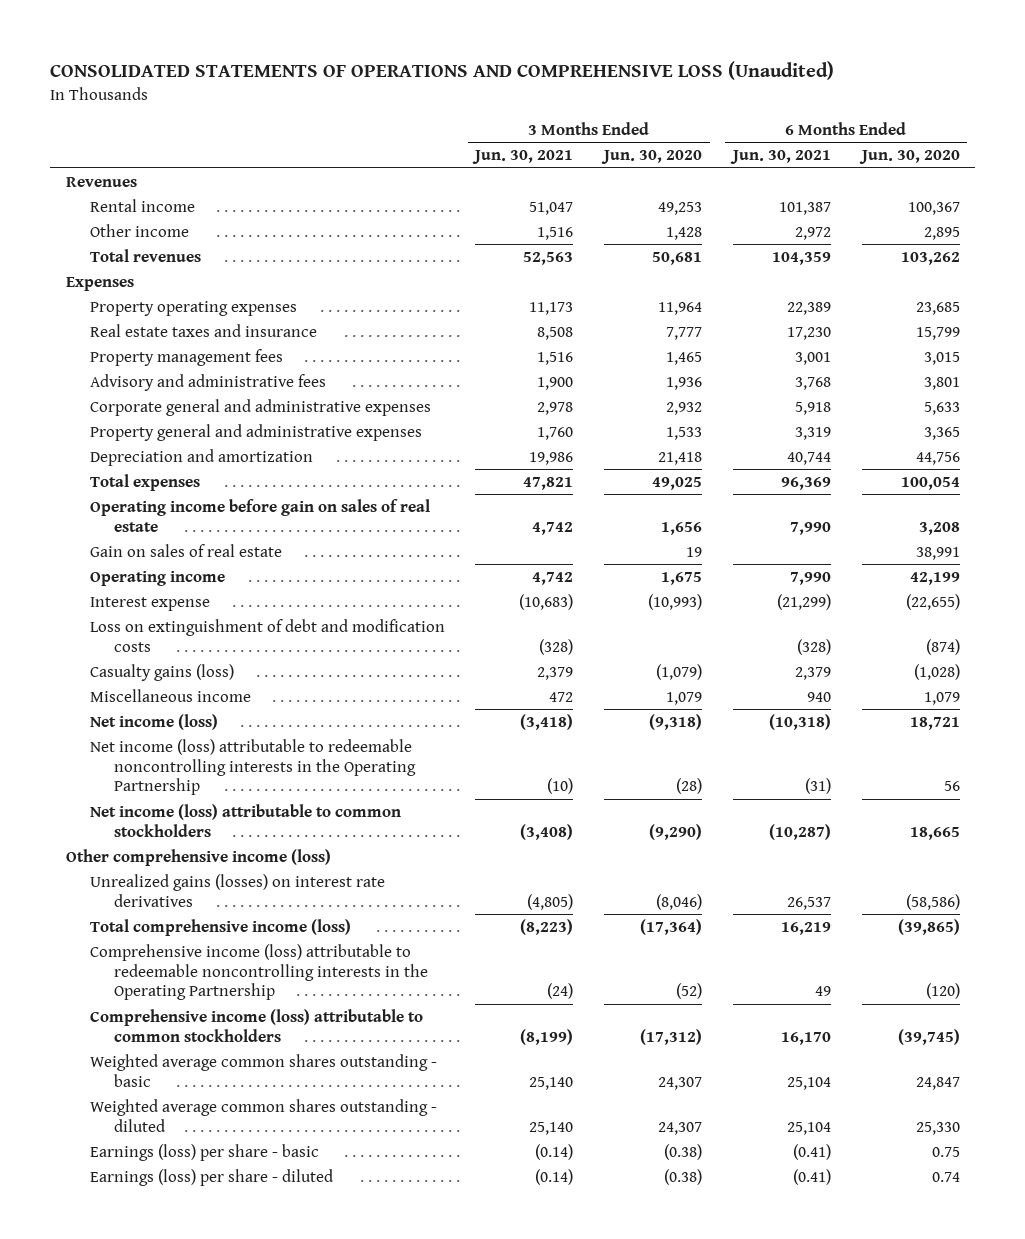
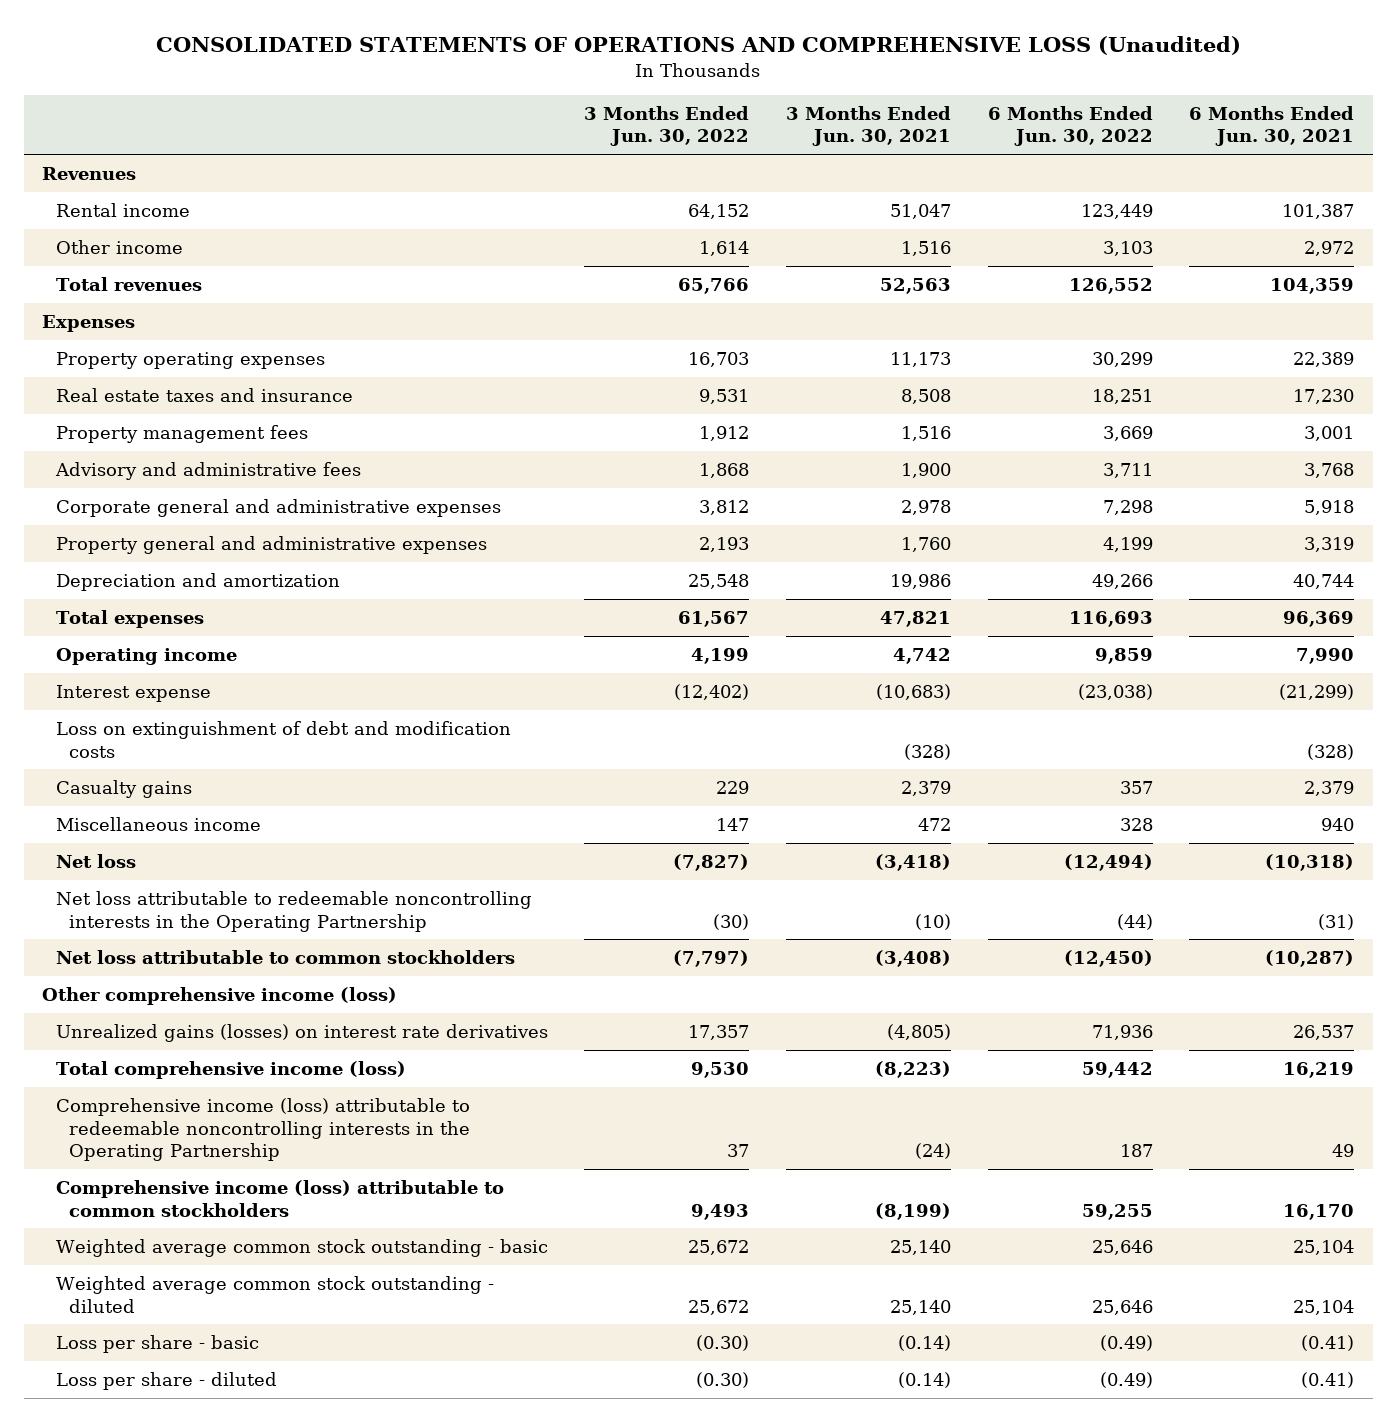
[601,150,703,165] Jun. 30, 2020 -> none
[858,150,960,165] Jun. 30, 2020 -> none
none -> [584,105,750,147] 3 Months Ended Jun. 30, 2022
none -> [987,105,1153,147] 6 Months Ended Jun. 30, 2022
[89,498,430,532] Operating income before gain on sales of real estate -> none
[89,543,282,557] Gain on sales of real estate -> none
[89,663,234,681] Casualty gains (loss) -> [55,779,192,798] Casualty gains
[89,713,218,730] Net income (loss) -> [55,853,136,868] Net loss
[89,738,416,796] Net income (loss) attributable to redeemable noncontrolling interests in the Operating Partnership -> [55,890,532,932] Net loss attributable to redeemable noncontrolling interests in the Operating Partnership
[89,803,401,837] Net income (loss) attributable to common stockholders -> [55,949,515,964] Net loss attributable to common stockholders
[89,1053,437,1087] Weighted average common shares outstanding - basic -> [55,1238,548,1257] Weighted average common stock outstanding - basic
[89,1098,437,1132] Weighted average common shares outstanding - diluted -> [55,1275,494,1313] Weighted average common stock outstanding - diluted
[89,1143,319,1161] Earnings (loss) per share - basic -> [55,1334,259,1353] Loss per share - basic
[89,1168,333,1186] Earnings (loss) per share - diluted -> [55,1371,277,1390] Loss per share - diluted

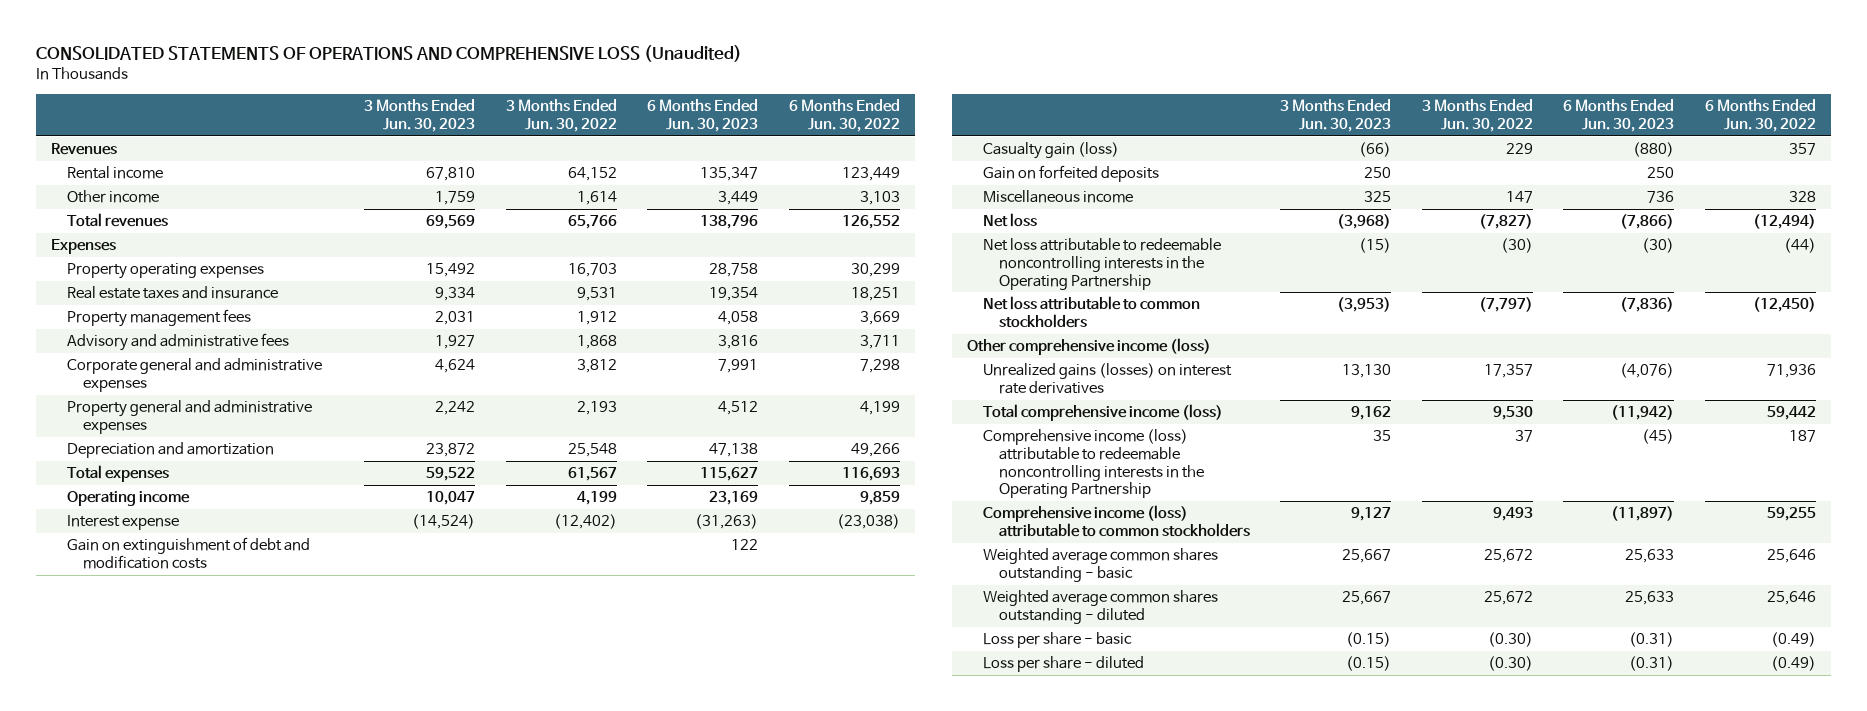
[786,105,952,147] 3 Months Ended Jun. 30, 2021 -> none
[1189,105,1355,147] 6 Months Ended Jun. 30, 2021 -> none
none -> [364,99,476,132] 3 Months Ended Jun. 30, 2023
none -> [647,99,759,132] 6 Months Ended Jun. 30, 2023
[55,720,511,758] Loss on extinguishment of debt and modification costs -> [66,537,310,570] Gain on extinguishment of debt and modification costs
[55,779,192,798] Casualty gains -> [982,142,1119,160] Casualty gain (loss)
none -> [982,165,1159,183] Gain on forfeited deposits
[55,1238,548,1257] Weighted average common stock outstanding - basic -> [982,548,1218,583] Weighted average common shares outstanding - basic
[55,1275,494,1313] Weighted average common stock outstanding - diluted -> [982,590,1218,625] Weighted average common shares outstanding - diluted

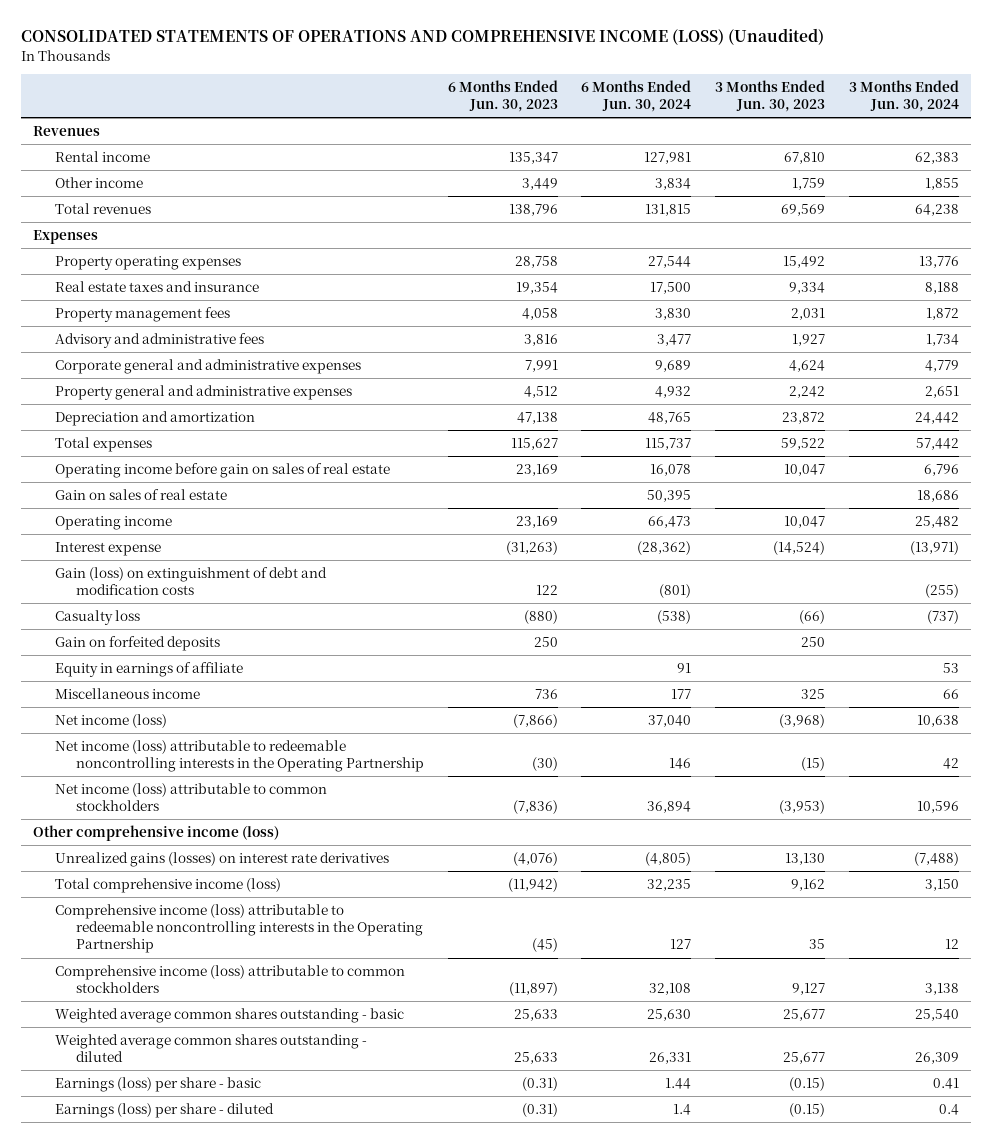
[35,44,742,62] CONSOLIDATED STATEMENTS OF OPERATIONS AND COMPREHENSIVE LOSS (Unaudited) -> [21,28,825,46] CONSOLIDATED STATEMENTS OF OPERATIONS AND COMPREHENSIVE INCOME (LOSS) (Unaudited)
[505,99,617,132] 3 Months Ended Jun. 30, 2022 -> none
[788,99,900,132] 6 Months Ended Jun. 30, 2022 -> none
none -> [581,80,692,113] 6 Months Ended Jun. 30, 2024
none -> [848,80,959,113] 3 Months Ended Jun. 30, 2024
none -> [54,463,390,479] Operating income before gain on sales of real estate
none -> [54,489,227,501] Gain on sales of real estate
[66,537,310,570] Gain on extinguishment of debt and modification costs -> [54,567,327,596] Gain (loss) on extinguishment of debt and modification costs
[982,142,1119,160] Casualty gain (loss) -> [54,610,140,626] Casualty loss
none -> [54,662,243,678] Equity in earnings of affiliate
[982,213,1037,228] Net loss -> [54,714,167,729] Net income (loss)
[982,238,1221,290] Net loss attributable to redeemable noncontrolling interests in the Operating Partnership -> [54,740,424,773] Net income (loss) attributable to redeemable noncontrolling interests in the Operating Partnership
[982,296,1200,329] Net loss attributable to common stockholders -> [54,783,327,812] Net income (loss) attributable to common stockholders
[1342,549,1392,564] 25,667 -> [782,1009,825,1022] 25,677
[1342,591,1392,606] 25,667 -> [782,1052,825,1065] 25,677
[982,632,1132,649] Loss per share - basic -> [54,1077,261,1093] Earnings (loss) per share - basic
[982,656,1144,673] Loss per share - diluted -> [54,1103,274,1119] Earnings (loss) per share - diluted

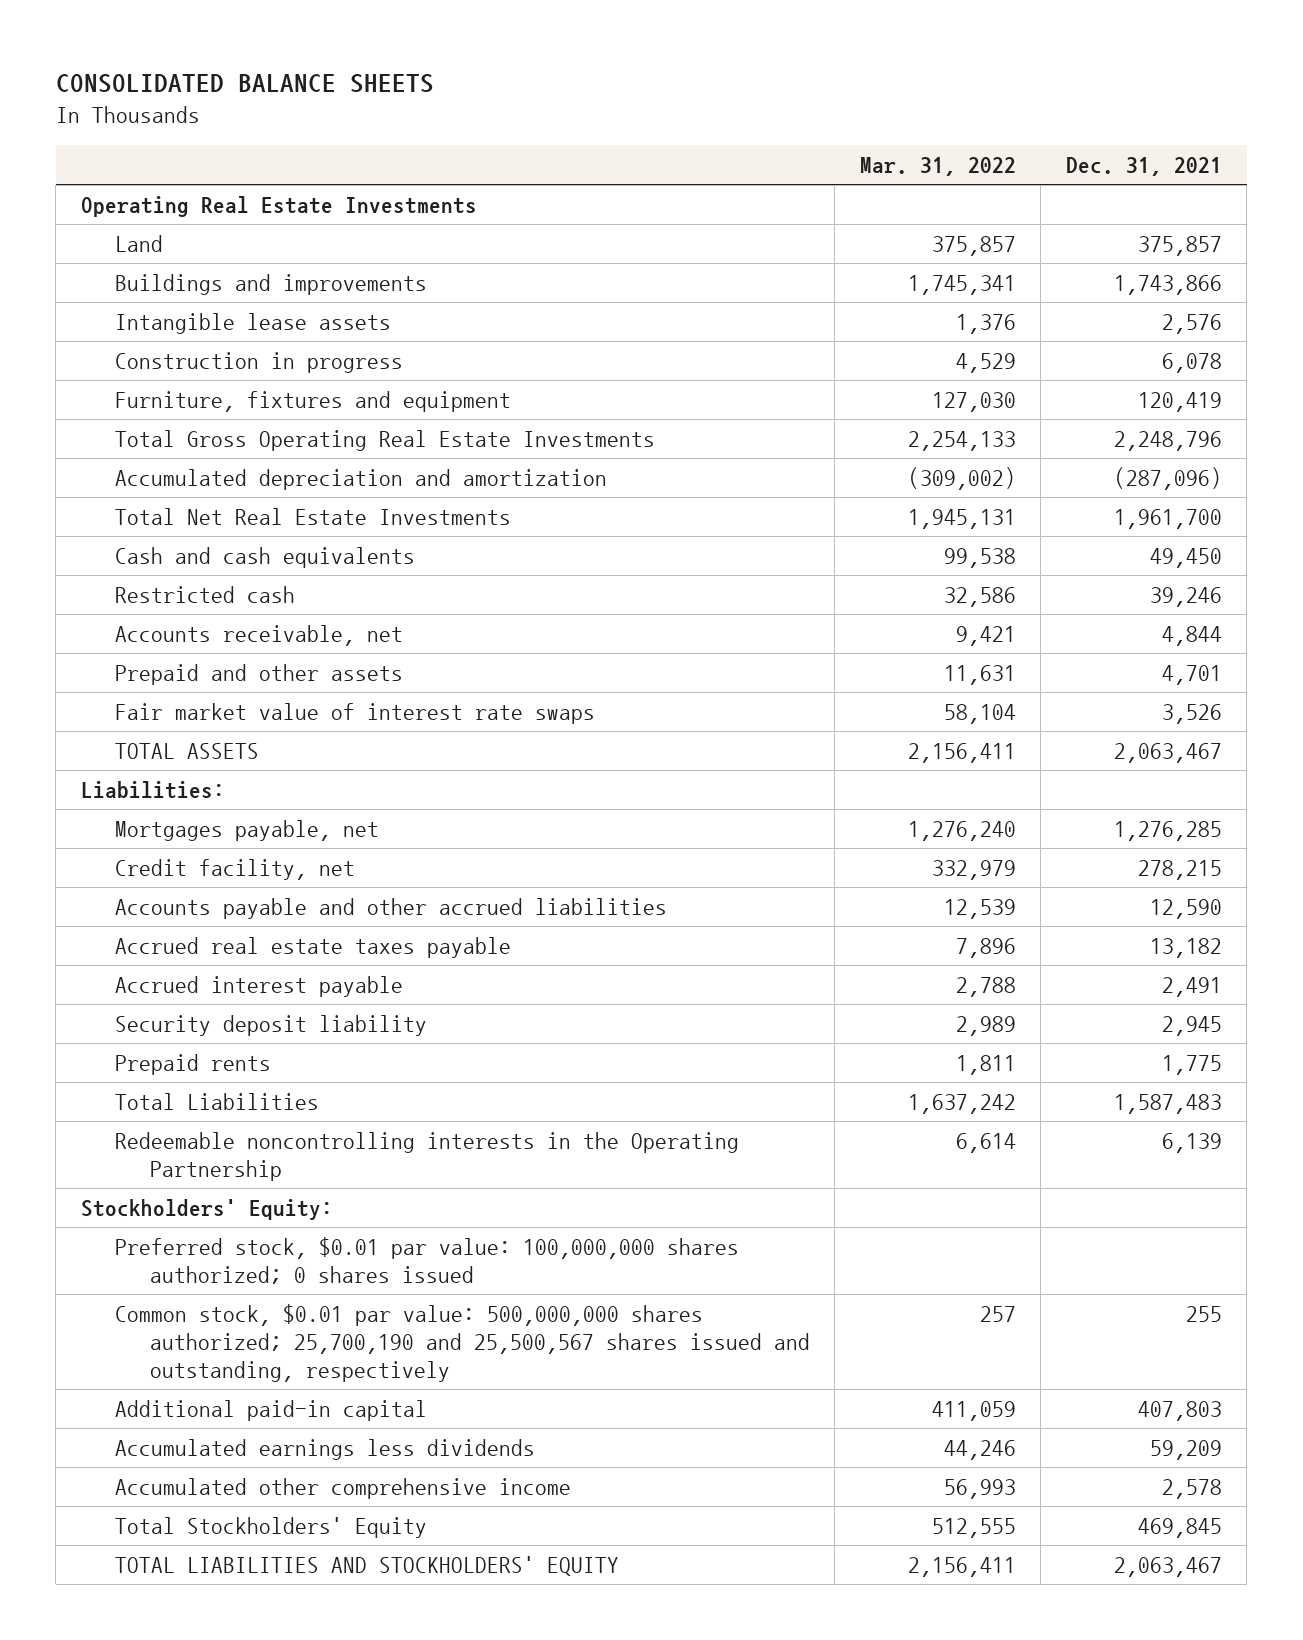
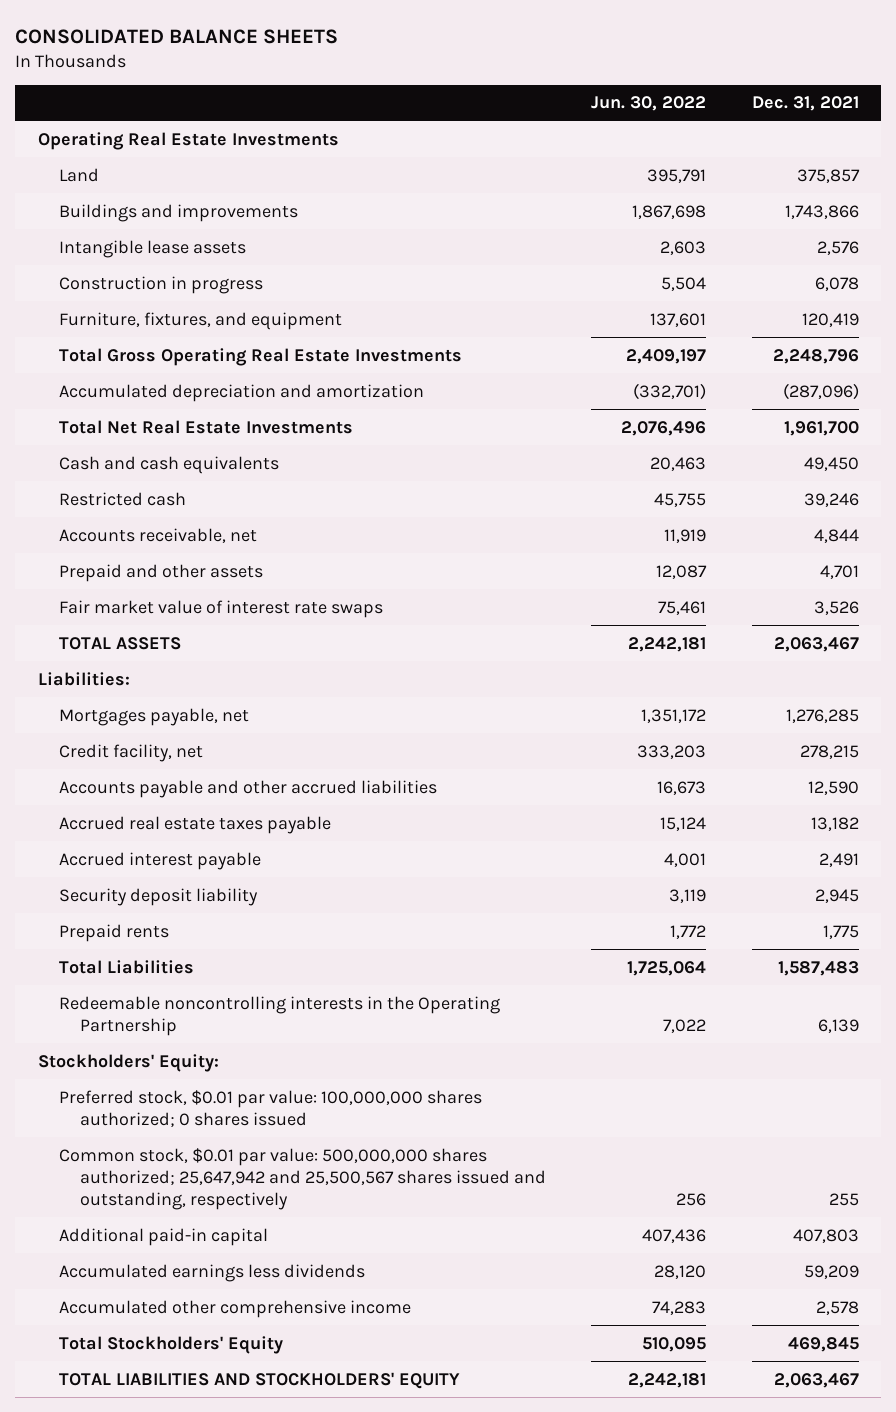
[859,157,1016,177] Mar. 31, 2022 -> none
none -> [591,96,707,112] Jun. 30, 2022
[115,390,512,412] Furniture, fixtures and equipment -> [58,311,342,330] Furniture, fixtures, and equipment
[115,1303,810,1383] Common stock, $0.01 par value: 500,000,000 shares authorized; 25,700,190 and 25,500,567 shares issued and outstanding, respectively -> [58,1147,546,1210] Common stock, $0.01 par value: 500,000,000 shares authorized; 25,647,942 and 25,500,567 shares issued and outstanding, respectively

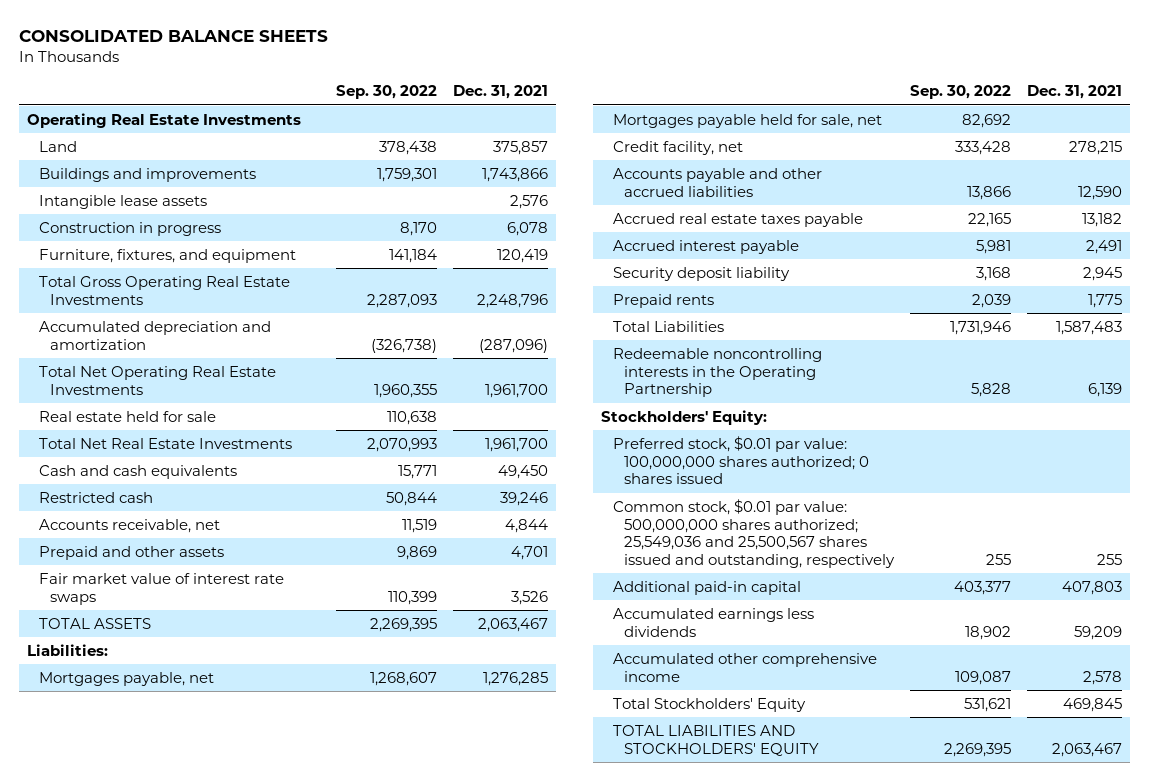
[591,96,707,112] Jun. 30, 2022 -> none
none -> [336,85,438,100] Sep. 30, 2022
none -> [38,365,276,395] Total Net Operating Real Estate Investments
none -> [38,410,216,422] Real estate held for sale
none -> [612,113,882,128] Mortgages payable held for sale, net
[58,1147,546,1210] Common stock, $0.01 par value: 500,000,000 shares authorized; 25,647,942 and 25,500,567 shares issued and outstanding, respectively -> [612,498,896,569] Common stock, $0.01 par value: 500,000,000 shares authorized; 25,549,036 and 25,500,567 shares issued and outstanding, respectively

